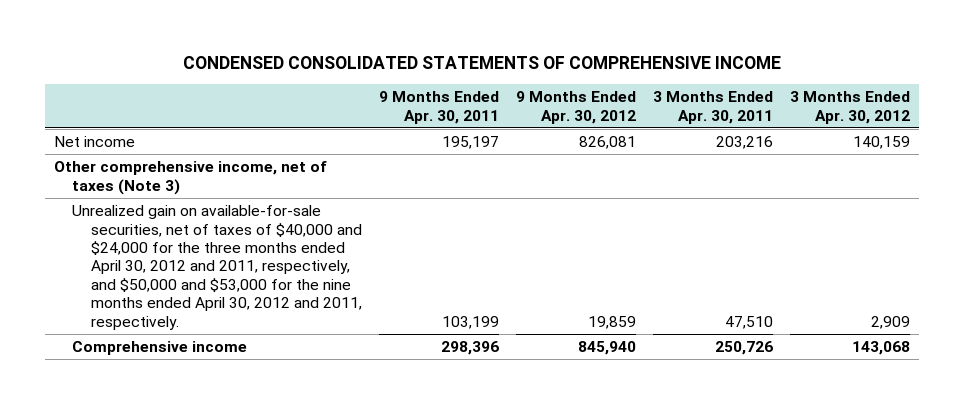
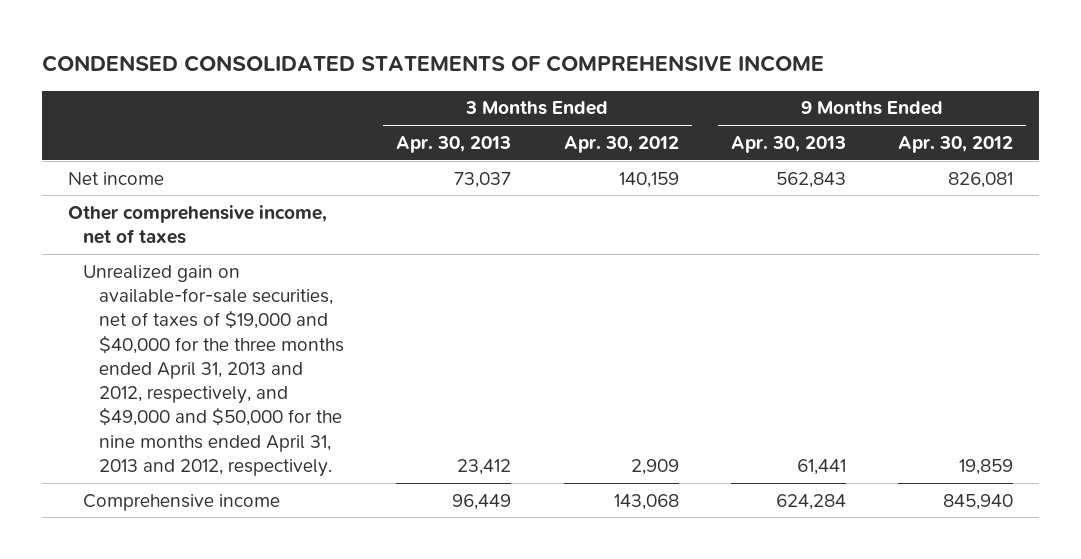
[379,91,500,124] 9 Months Ended Apr. 30, 2011 -> none
[653,91,774,124] 3 Months Ended Apr. 30, 2011 -> none
none -> [396,135,512,153] Apr. 30, 2013
none -> [730,135,846,153] Apr. 30, 2013
[53,161,327,195] Other comprehensive income, net of taxes (Note 3) -> [67,204,327,245] Other comprehensive income, net of taxes
[72,205,363,330] Unrealized gain on available-for-sale securities, net of taxes of $40,000 and $24,000 for the three months ended April 30, 2012 and 2011, respectively, and $50,000 and $53,000 for the nine months ended April 30, 2012 and 2011, respectively. -> [83,264,345,477] Unrealized gain on available-for-sale securities, net of taxes of $19,000 and $40,000 for the three months ended April 31, 2013 and 2012, respectively, and $49,000 and $50,000 for the nine months ended April 31, 2013 and 2012, respectively.

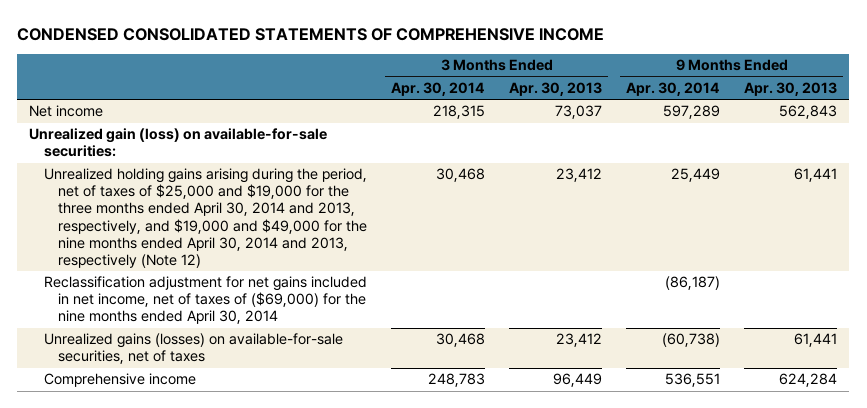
[563,135,679,153] Apr. 30, 2012 -> none
[898,135,1014,153] Apr. 30, 2012 -> none
none -> [391,82,486,97] Apr. 30, 2014
none -> [626,82,721,97] Apr. 30, 2014
[67,204,327,245] Other comprehensive income, net of taxes -> none
none -> [29,128,328,158] Unrealized gain (loss) on available-for-sale securities:
[83,264,345,477] Unrealized gain on available-for-sale securities, net of taxes of $19,000 and $40,000 for the three months ended April 31, 2013 and 2012, respectively, and $49,000 and $50,000 for the nine months ended April 31, 2013 and 2012, respectively. -> [43,168,367,268] Unrealized holding gains arising during the period, net of taxes of $25,000 and $19,000 for the three months ended April 30, 2014 and 2013, respectively, and $19,000 and $49,000 for the nine months ended April 30, 2014 and 2013, respectively (Note 12)
none -> [43,276,367,325] Reclassification adjustment for net gains included in net income, net of taxes of ($69,000) for the nine months ended April 30, 2014
none -> [43,333,343,365] Unrealized gains (losses) on available-for-sale securities, net of taxes

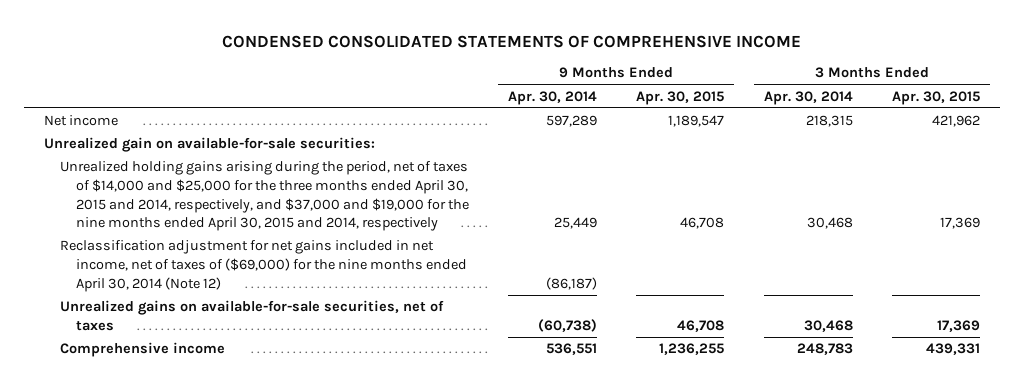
[509,82,603,97] Apr. 30, 2013 -> none
[744,82,838,97] Apr. 30, 2013 -> none
none -> [636,90,725,105] Apr. 30, 2015
none -> [892,90,981,105] Apr. 30, 2015
[29,128,328,158] Unrealized gain (loss) on available-for-sale securities: -> [43,137,375,153] Unrealized gain on available-for-sale securities:
[43,168,367,268] Unrealized holding gains arising during the period, net of taxes of $25,000 and $19,000 for the three months ended April 30, 2014 and 2013, respectively, and $19,000 and $49,000 for the nine months ended April 30, 2014 and 2013, respectively (Note 12) -> [59,161,469,232] Unrealized holding gains arising during the period, net of taxes of $14,000 and $25,000 for the three months ended April 30, 2015 and 2014, respectively, and $37,000 and $19,000 for the nine months ended April 30, 2015 and 2014, respectively
[43,276,367,325] Reclassification adjustment for net gains included in net income, net of taxes of ($69,000) for the nine months ended April 30, 2014 -> [59,240,467,292] Reclassification adjustment for net gains included in net income, net of taxes of ($69,000) for the nine months ended April 30, 2014 (Note 12)
[43,333,343,365] Unrealized gains (losses) on available-for-sale securities, net of taxes -> [59,300,444,331] Unrealized gains on available-for-sale securities, net of taxes

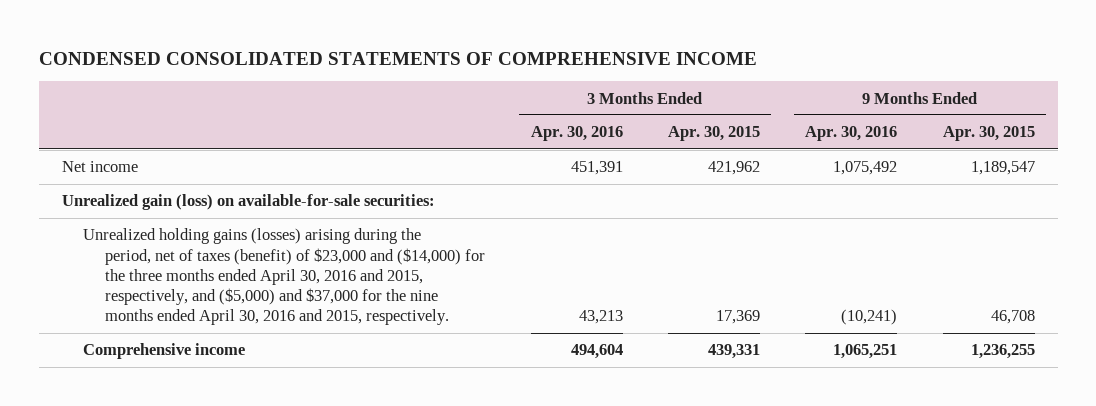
[507,90,597,105] Apr. 30, 2014 -> none
[763,90,853,105] Apr. 30, 2014 -> none
none -> [530,126,623,142] Apr. 30, 2016
none -> [805,126,898,142] Apr. 30, 2016
[59,240,467,292] Reclassification adjustment for net gains included in net income, net of taxes of ($69,000) for the nine months ended April 30, 2014 (Note 12) -> none
[59,300,444,331] Unrealized gains on available-for-sale securities, net of taxes -> none
[43,137,375,153] Unrealized gain on available-for-sale securities: -> [61,194,435,211] Unrealized gain (loss) on available-for-sale securities:
[59,161,469,232] Unrealized holding gains arising during the period, net of taxes of $14,000 and $25,000 for the three months ended April 30, 2015 and 2014, respectively, and $37,000 and $19,000 for the nine months ended April 30, 2015 and 2014, respectively -> [83,228,486,326] Unrealized holding gains (losses) arising during the period, net of taxes (benefit) of $23,000 and ($14,000) for the three months ended April 30, 2016 and 2015, respectively, and ($5,000) and $37,000 for the nine months ended April 30, 2016 and 2015, respectively.

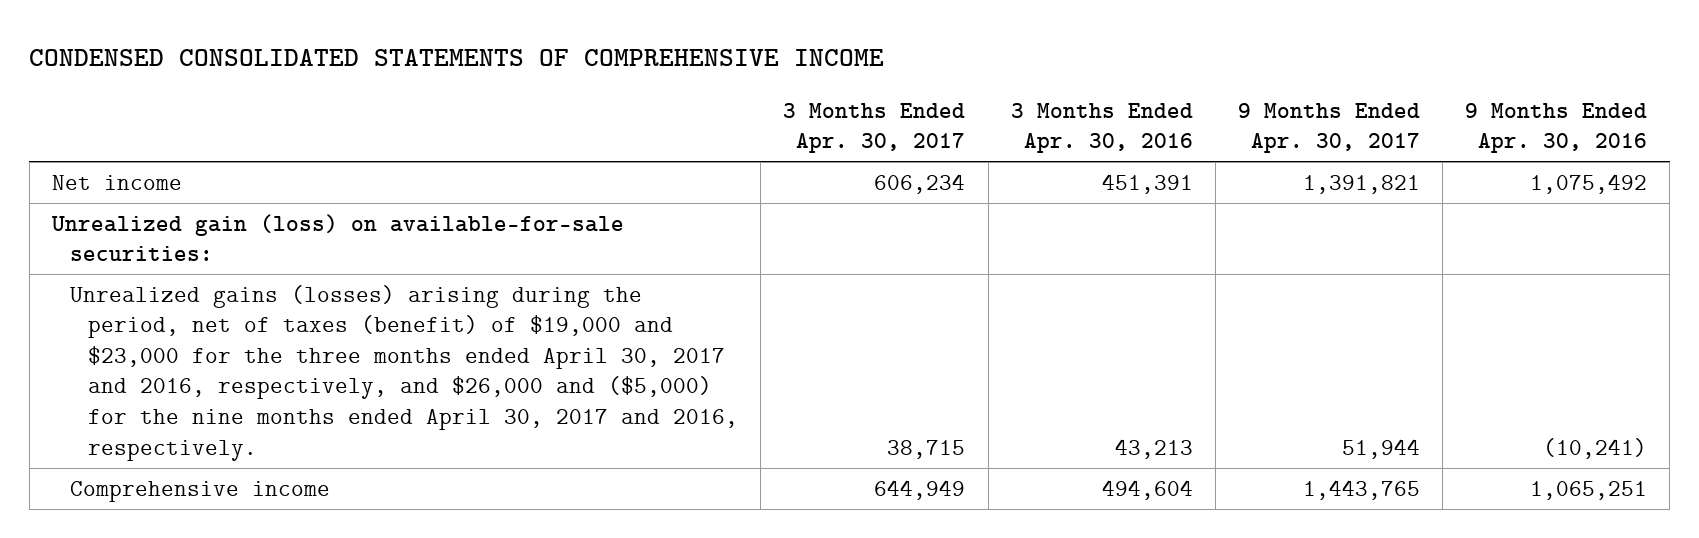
[667,126,760,142] Apr. 30, 2015 -> none
[942,126,1035,142] Apr. 30, 2015 -> none
none -> [783,102,966,154] 3 Months Ended Apr. 30, 2017
none -> [1237,102,1420,154] 9 Months Ended Apr. 30, 2017
[83,228,486,326] Unrealized holding gains (losses) arising during the period, net of taxes (benefit) of $23,000 and ($14,000) for the three months ended April 30, 2016 and 2015, respectively, and ($5,000) and $37,000 for the nine months ended April 30, 2016 and 2015, respectively. -> [70,284,739,461] Unrealized gains (losses) arising during the period, net of taxes (benefit) of $19,000 and $23,000 for the three months ended April 30, 2017 and 2016, respectively, and $26,000 and ($5,000) for the nine months ended April 30, 2017 and 2016, respectively.

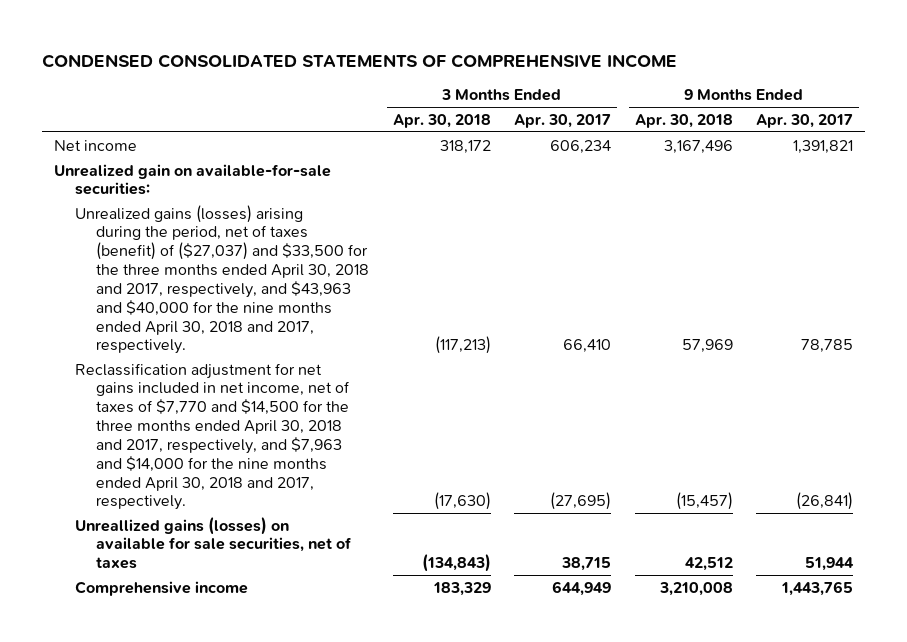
[1010,102,1193,154] 3 Months Ended Apr. 30, 2016 -> none
[1465,102,1648,154] 9 Months Ended Apr. 30, 2016 -> none
none -> [392,113,491,128] Apr. 30, 2018
none -> [634,113,733,128] Apr. 30, 2018
[51,213,625,262] Unrealized gain (loss) on available-for-sale securities: -> [53,163,331,196] Unrealized gain on available-for-sale securities:
none -> [75,204,370,355] Unrealized gains (losses) arising during the period, net of taxes (benefit) of ($27,037) and $33,500 for the three months ended April 30, 2018 and 2017, respectively, and $43,963 and $40,000 for the nine months ended April 30, 2018 and 2017, respectively.
none -> [75,362,351,511] Reclassification adjustment for net gains included in net income, net of taxes of $7,770 and $14,500 for the three months ended April 30, 2018 and 2017, respectively, and $7,963 and $14,000 for the nine months ended April 30, 2018 and 2017, respectively.
[70,284,739,461] Unrealized gains (losses) arising during the period, net of taxes (benefit) of $19,000 and $23,000 for the three months ended April 30, 2017 and 2016, respectively, and $26,000 and ($5,000) for the nine months ended April 30, 2017 and 2016, respectively. -> [75,516,353,570] Unreallized gains (losses) on available for sale securities, net of taxes

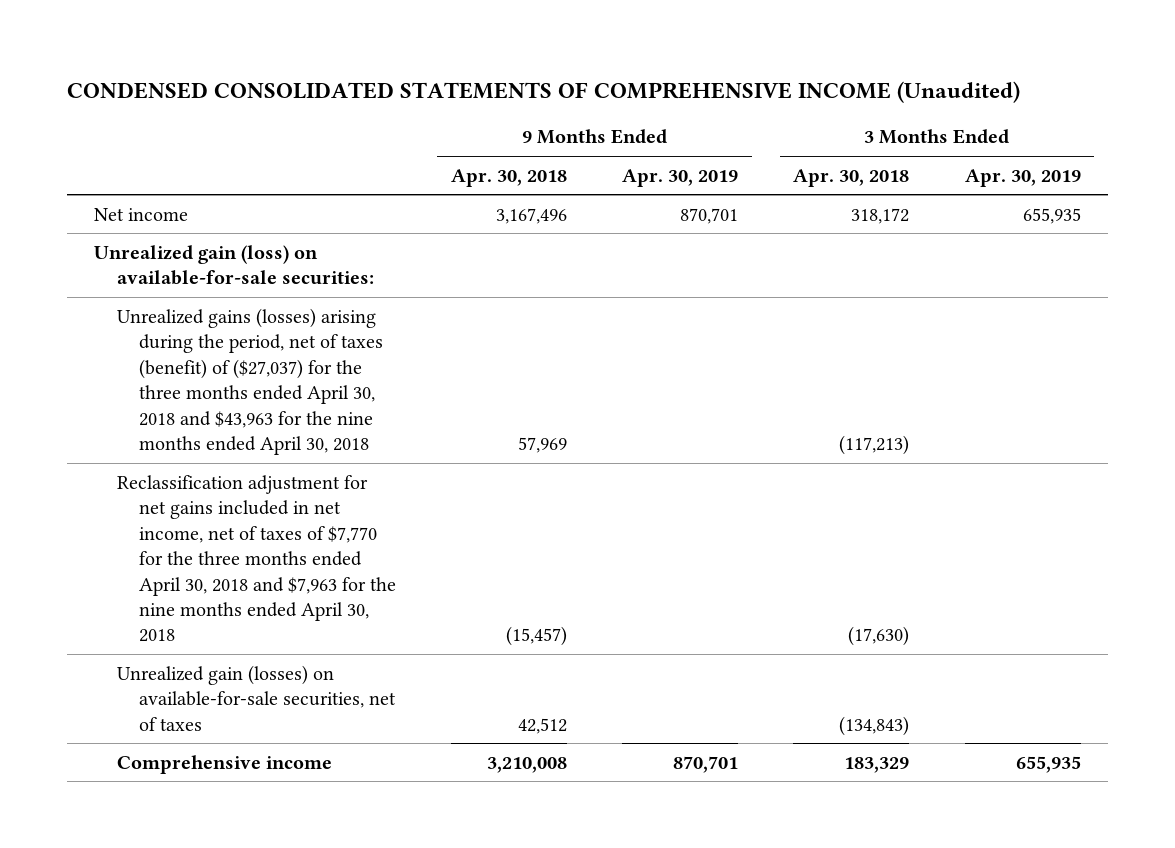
[42,53,678,68] CONDENSED CONSOLIDATED STATEMENTS OF COMPREHENSIVE INCOME -> [66,80,1020,103] CONDENSED CONSOLIDATED STATEMENTS OF COMPREHENSIVE INCOME (Unaudited)
[514,113,612,128] Apr. 30, 2017 -> none
[756,113,854,128] Apr. 30, 2017 -> none
none -> [622,168,739,187] Apr. 30, 2019
none -> [964,168,1081,187] Apr. 30, 2019
[53,163,331,196] Unrealized gain on available-for-sale securities: -> [94,244,374,286] Unrealized gain (loss) on available-for-sale securities:
[75,204,370,355] Unrealized gains (losses) arising during the period, net of taxes (benefit) of ($27,037) and $33,500 for the three months ended April 30, 2018 and 2017, respectively, and $43,963 and $40,000 for the nine months ended April 30, 2018 and 2017, respectively. -> [116,307,383,456] Unrealized gains (losses) arising during the period, net of taxes (benefit) of ($27,037) for the three months ended April 30, 2018 and $43,963 for the nine months ended April 30, 2018
[75,362,351,511] Reclassification adjustment for net gains included in net income, net of taxes of $7,770 and $14,500 for the three months ended April 30, 2018 and 2017, respectively, and $7,963 and $14,000 for the nine months ended April 30, 2018 and 2017, respectively. -> [116,474,396,643] Reclassification adjustment for net gains included in net income, net of taxes of $7,770 for the three months ended April 30, 2018 and $7,963 for the nine months ended April 30, 2018
[75,516,353,570] Unreallized gains (losses) on available for sale securities, net of taxes -> [116,664,396,731] Unrealized gain (losses) on available-for-sale securities, net of taxes

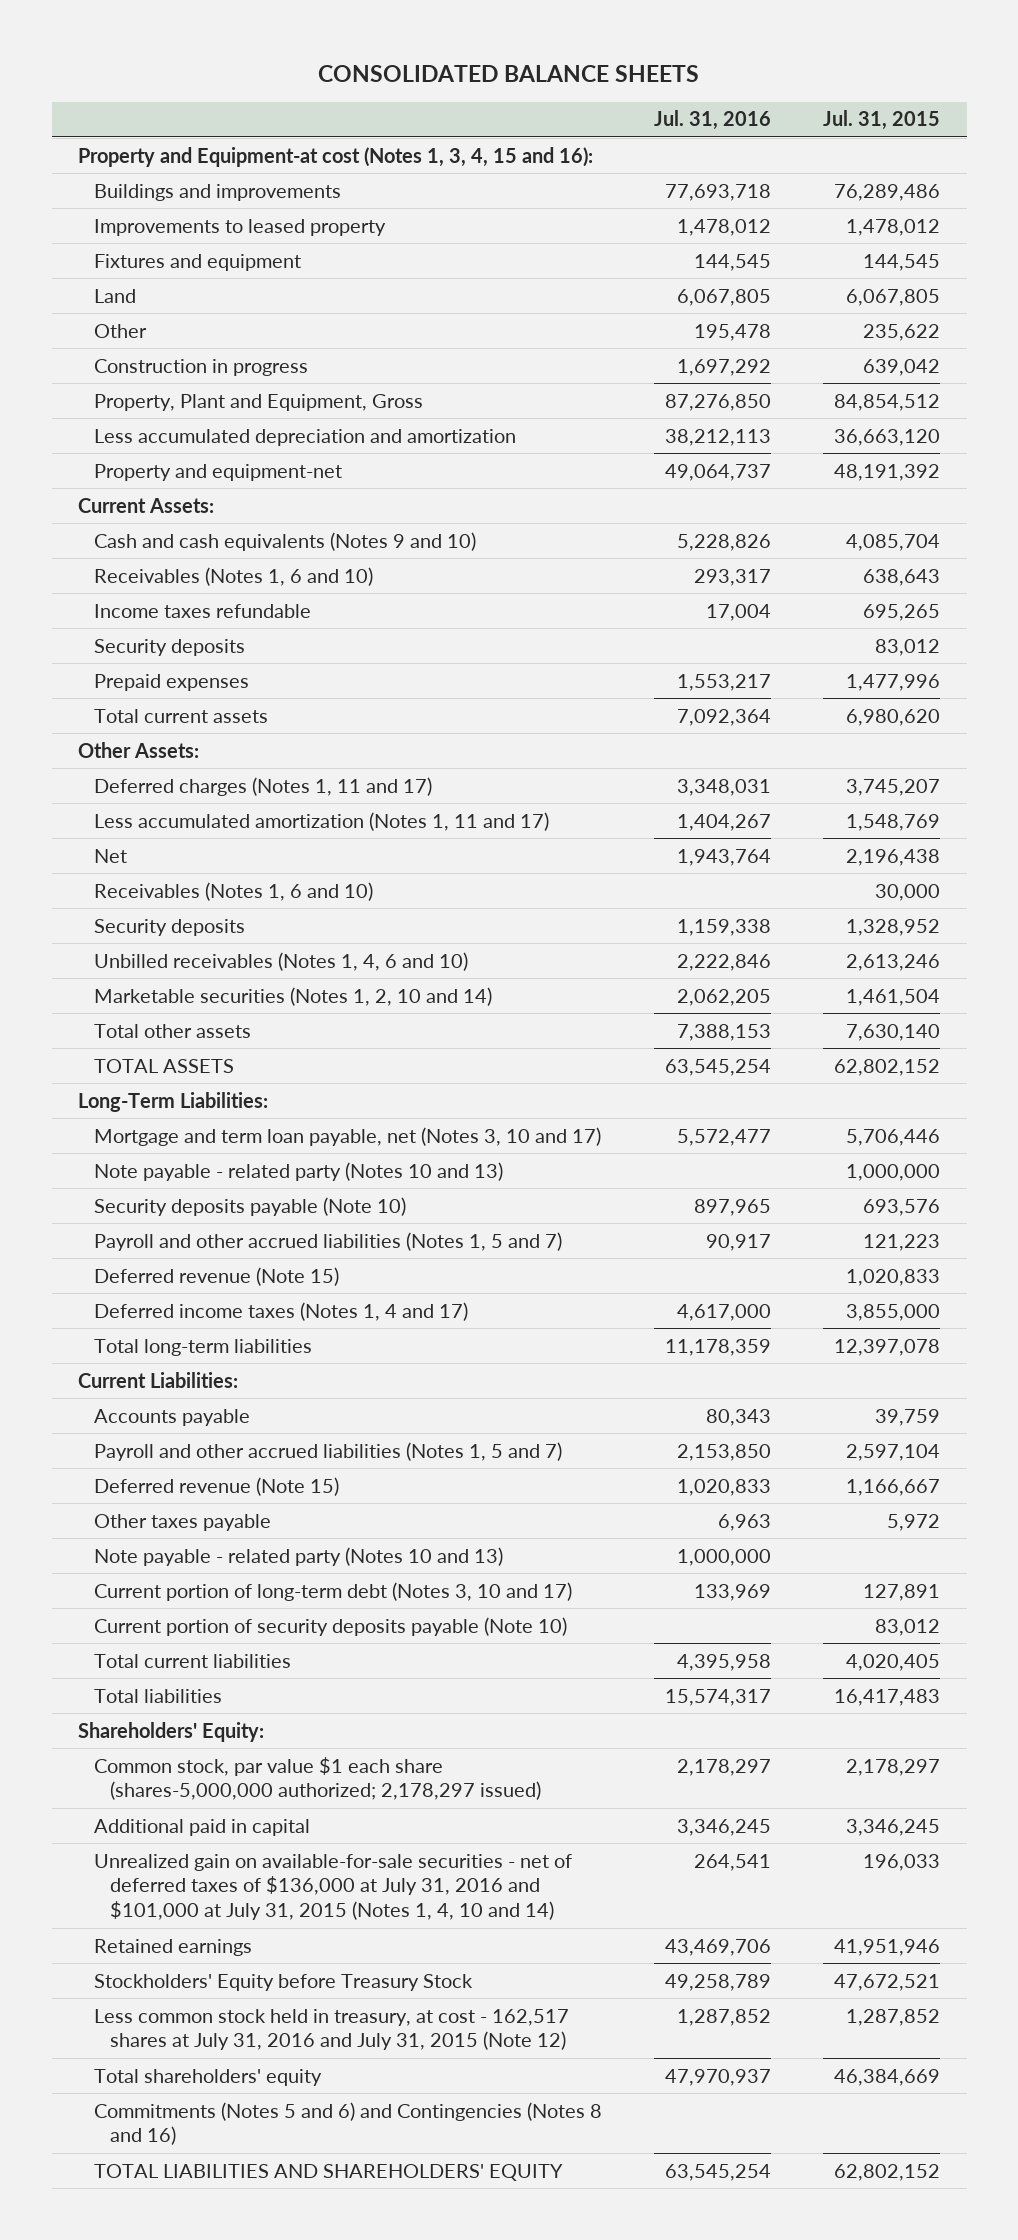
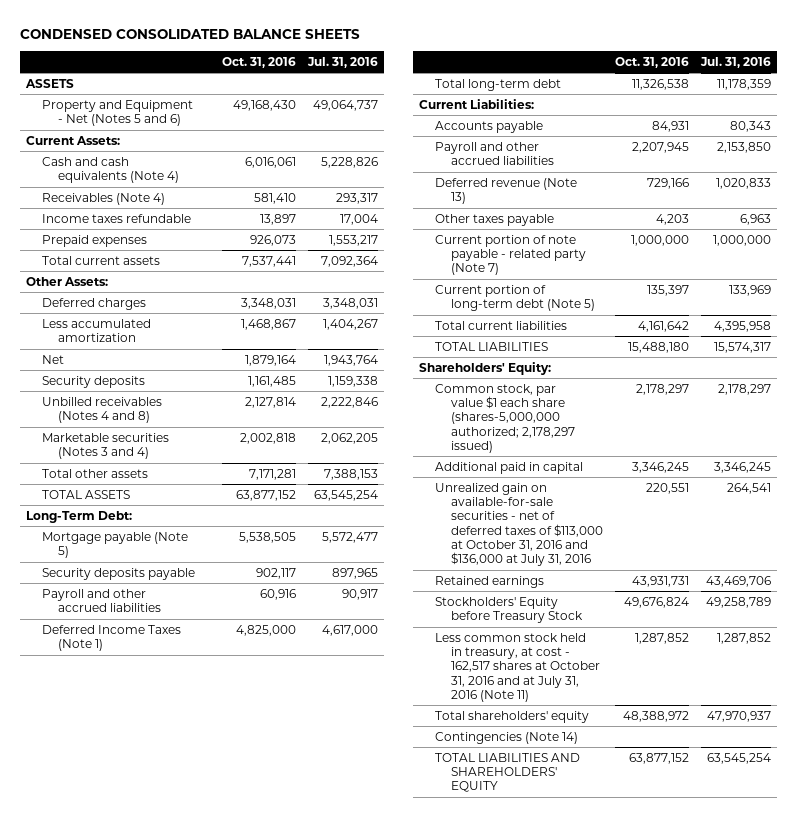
[318,65,700,83] CONSOLIDATED BALANCE SHEETS -> [20,28,361,39] CONDENSED CONSOLIDATED BALANCE SHEETS
[823,110,941,131] Jul. 31, 2015 -> none
none -> [221,56,296,68] Oct. 31, 2016
[77,146,593,167] Property and Equipment-at cost (Notes 1, 3, 4, 15 and 16): -> none
[93,183,341,201] Buildings and improvements -> none
[93,218,386,236] Improvements to leased property -> none
[93,253,301,271] Fixtures and equipment -> none
[93,288,136,303] Land -> none
[93,323,147,338] Other -> none
[93,358,308,376] Construction in progress -> none
[93,393,423,411] Property, Plant and Equipment, Gross -> none
[93,428,516,446] Less accumulated depreciation and amortization -> none
none -> [25,78,75,88] ASSETS
[93,463,342,481] Property and equipment-net -> [42,99,194,127] Property and Equipment - Net (Notes 5 and 6)
[93,531,476,551] Cash and cash equivalents (Notes 9 and 10) -> [42,156,179,184] Cash and cash equivalents (Note 4)
[93,566,373,586] Receivables (Notes 1, 6 and 10) -> [42,192,166,205] Receivables (Note 4)
[93,638,245,656] Security deposits -> none
[93,776,432,796] Deferred charges (Notes 1, 11 and 17) -> [42,297,147,310] Deferred charges
[93,811,549,831] Less accumulated amortization (Notes 1, 11 and 17) -> [42,318,152,343] Less accumulated amortization
[93,881,373,901] Receivables (Notes 1, 6 and 10) -> none
[93,951,468,971] Unbilled receivables (Notes 1, 4, 6 and 10) -> [42,396,163,424] Unbilled receivables (Notes 4 and 8)
[93,986,492,1006] Marketable securities (Notes 1, 2, 10 and 14) -> [42,432,170,460] Marketable securities (Notes 3 and 4)
[93,1161,503,1181] Note payable - related party (Notes 10 and 13) -> none
[93,1266,339,1286] Deferred revenue (Note 15) -> none
[77,1091,268,1112] Long-Term Liabilities: -> [26,510,133,523] Long-Term Debt:
[93,1126,601,1146] Mortgage and term loan payable, net (Notes 3, 10 and 17) -> [42,531,189,559] Mortgage payable (Note 5)
[93,1196,406,1216] Security deposits payable (Note 10) -> [42,567,196,580] Security deposits payable
[93,1231,562,1251] Payroll and other accrued liabilities (Notes 1, 5 and 7) -> [42,588,161,613] Payroll and other accrued liabilities
[93,1301,468,1321] Deferred income taxes (Notes 1, 4 and 17) -> [42,624,182,652] Deferred Income Taxes (Note 1)
[93,1338,312,1356] Total long-term liabilities -> [435,78,562,91] Total long-term debt
[93,1441,562,1461] Payroll and other accrued liabilities (Notes 1, 5 and 7) -> [435,141,554,166] Payroll and other accrued liabilities
[93,1476,339,1496] Deferred revenue (Note 15) -> [435,177,578,205] Deferred revenue (Note 13)
[93,1616,567,1636] Current portion of security deposits payable (Note 10) -> none
[93,1546,503,1566] Note payable - related party (Notes 10 and 13) -> [435,234,586,276] Current portion of note payable - related party (Note 7)
[93,1581,572,1601] Current portion of long-term debt (Notes 3, 10 and 17) -> [435,284,595,312] Current portion of long-term debt (Note 5)
[93,1688,222,1703] Total liabilities -> [435,341,549,351] TOTAL LIABILITIES
[93,1853,572,1920] Unrealized gain on available-for-sale securities - net of deferred taxes of $136,000 at July 31, 2016 and $101,000 at July 31, 2015 (Notes 1, 4, 10 and 14) -> [435,482,603,567] Unrealized gain on available-for-sale securities - net of deferred taxes of $113,000 at October 31, 2016 and $136,000 at July 31, 2016
[93,2008,569,2051] Less common stock held in treasury, at cost - 162,517 shares at July 31, 2016 and July 31, 2015 (Note 12) -> [435,632,600,702] Less common stock held in treasury, at cost - 162,517 shares at October 31, 2016 and at July 31, 2016 (Note 11)
[93,2101,602,2146] Commitments (Notes 5 and 6) and Contingencies (Notes 8 and 16) -> [435,731,579,744] Contingencies (Note 14)

